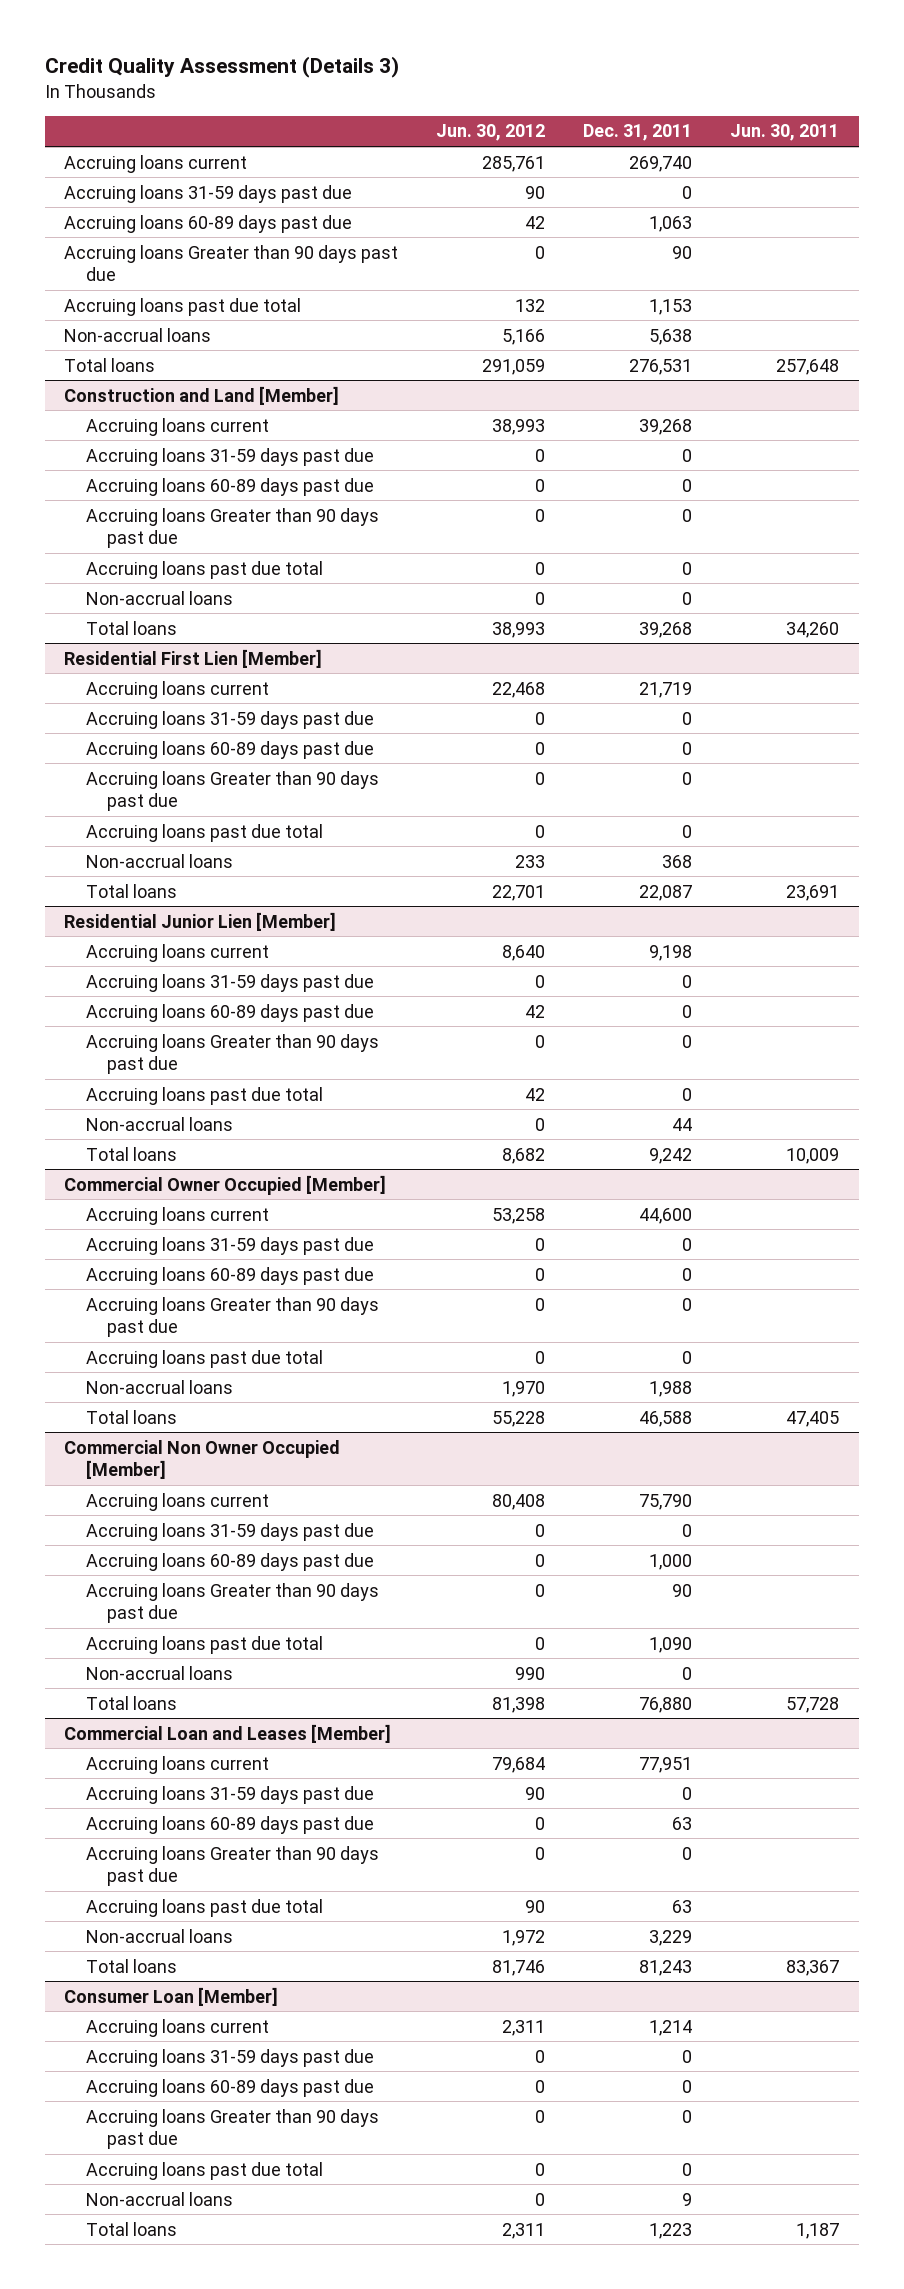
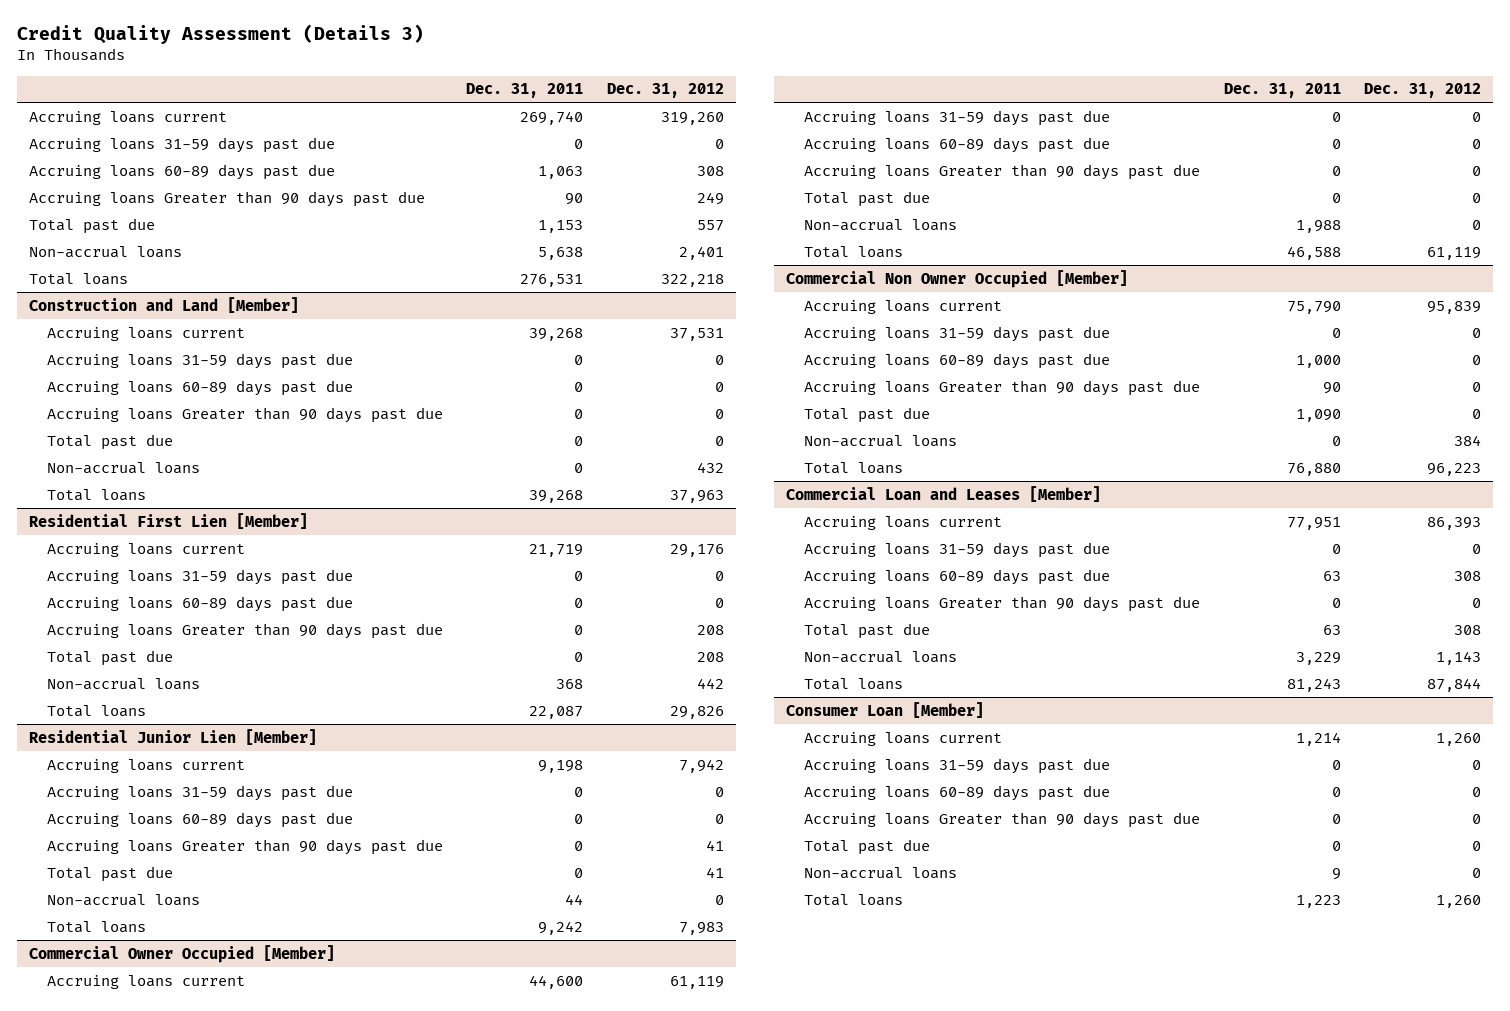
[436,124,546,142] Jun. 30, 2012 -> none
[730,124,840,142] Jun. 30, 2011 -> none
none -> [607,83,725,99] Dec. 31, 2012
[64,297,302,316] Accruing loans past due total -> [28,217,155,234] Total past due
[85,560,323,579] Accruing loans past due total -> [46,433,173,450] Total past due
[85,823,323,842] Accruing loans past due total -> [46,649,173,666] Total past due
[85,1086,323,1105] Accruing loans past due total -> [46,865,173,882] Total past due
[85,1349,323,1368] Accruing loans past due total -> [803,190,930,207] Total past due
[85,1635,323,1654] Accruing loans past due total -> [803,406,930,423] Total past due
[85,1898,323,1917] Accruing loans past due total -> [803,622,930,639] Total past due
[85,2161,323,2180] Accruing loans past due total -> [803,838,930,855] Total past due

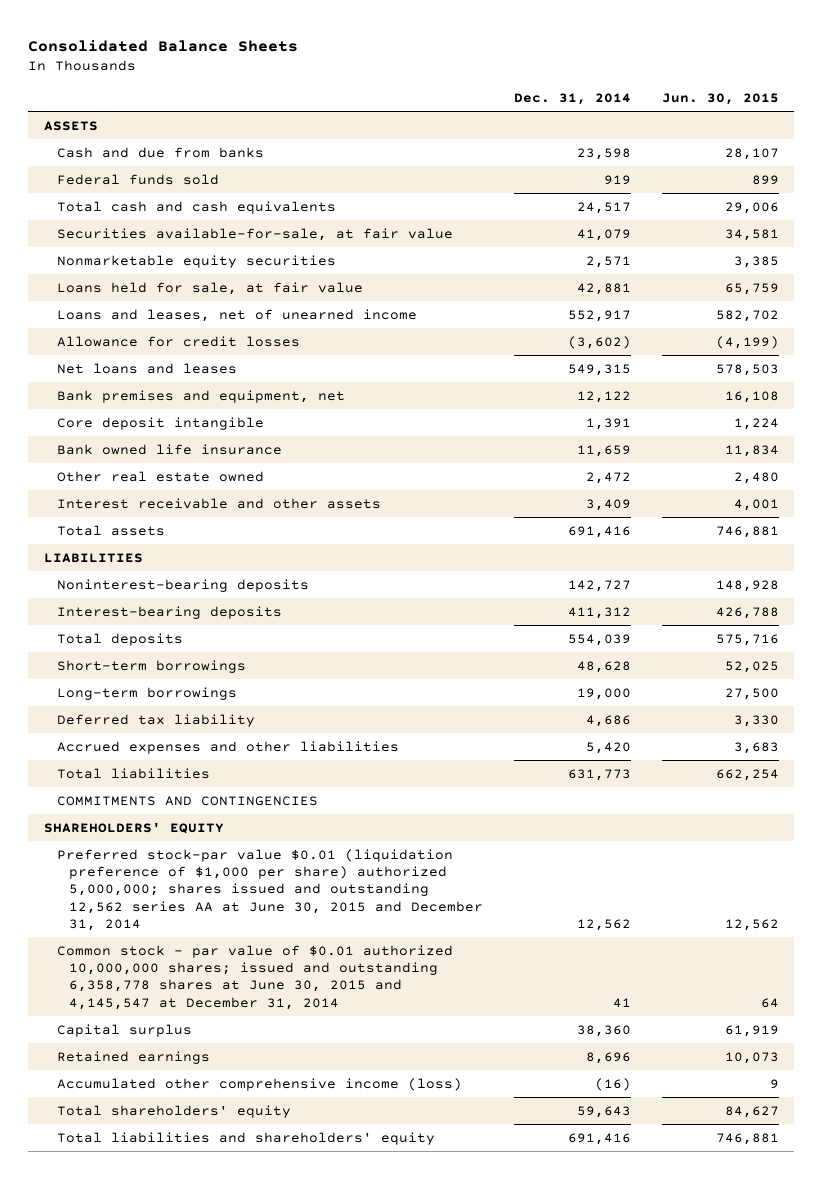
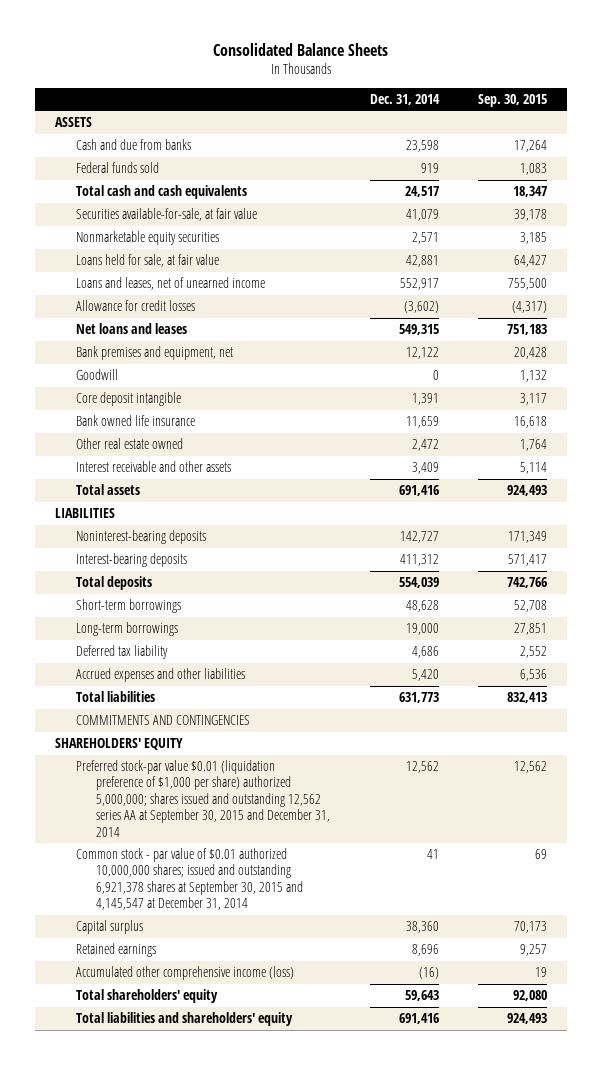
[661,93,779,106] Jun. 30, 2015 -> none
none -> [478,93,548,107] Sep. 30, 2015
none -> [75,369,118,381] Goodwill
[56,848,484,931] Preferred stock-par value $0.01 (liquidation preference of $1,000 per share) authorized 5,000,000; shares issued and outstanding 12,562 series AA at June 30, 2015 and December 31, 2014 -> [75,760,331,837] Preferred stock-par value $0.01 (liquidation preference of $1,000 per share) authorized 5,000,000; shares issued and outstanding 12,562 series AA at September 30, 2015 and December 31, 2014
[56,944,453,1010] Common stock - par value of $0.01 authorized 10,000,000 shares; issued and outstanding 6,358,778 shares at June 30, 2015 and 4,145,547 at December 31, 2014 -> [75,848,304,911] Common stock - par value of $0.01 authorized 10,000,000 shares; issued and outstanding 6,921,378 shares at September 30, 2015 and 4,145,547 at December 31, 2014

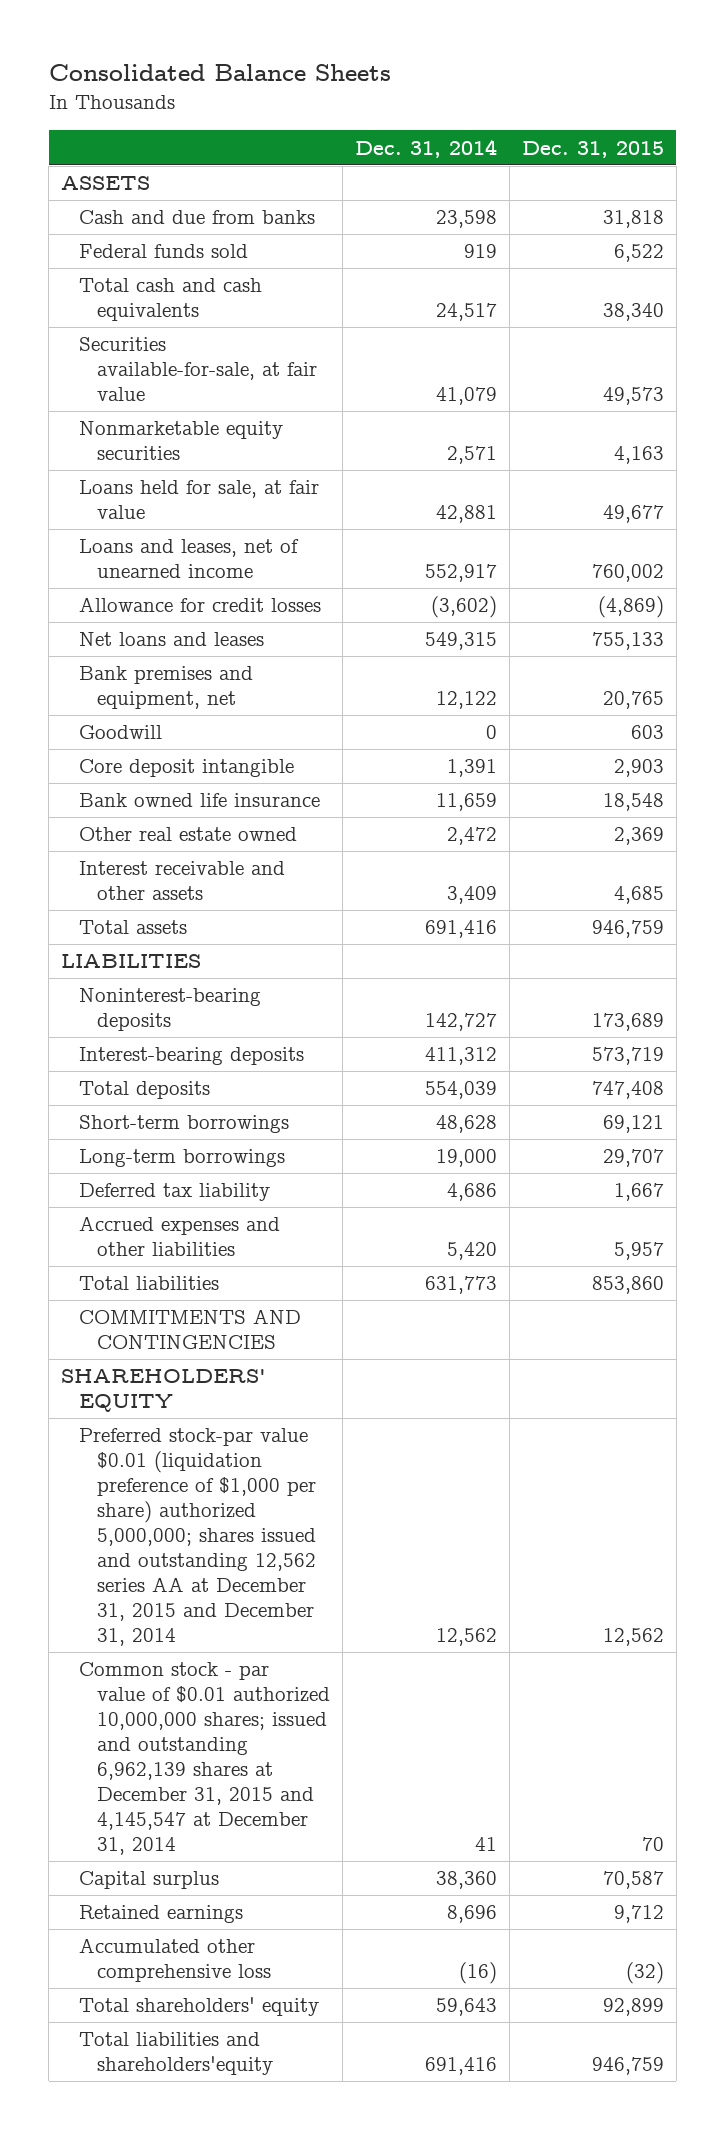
[478,93,548,107] Sep. 30, 2015 -> none
none -> [521,140,664,158] Dec. 31, 2015
[75,760,331,837] Preferred stock-par value $0.01 (liquidation preference of $1,000 per share) authorized 5,000,000; shares issued and outstanding 12,562 series AA at September 30, 2015 and December 31, 2014 -> [78,1428,316,1647] Preferred stock-par value $0.01 (liquidation preference of $1,000 per share) authorized 5,000,000; shares issued and outstanding 12,562 series AA at December 31, 2015 and December 31, 2014
[75,848,304,911] Common stock - par value of $0.01 authorized 10,000,000 shares; issued and outstanding 6,921,378 shares at September 30, 2015 and 4,145,547 at December 31, 2014 -> [78,1662,330,1856] Common stock - par value of $0.01 authorized 10,000,000 shares; issued and outstanding 6,962,139 shares at December 31, 2015 and 4,145,547 at December 31, 2014
[75,966,294,981] Accumulated other comprehensive income (loss) -> [78,1938,271,1983] Accumulated other comprehensive loss
[75,1012,293,1027] Total liabilities and shareholders' equity -> [78,2032,273,2076] Total liabilities and shareholders'equity

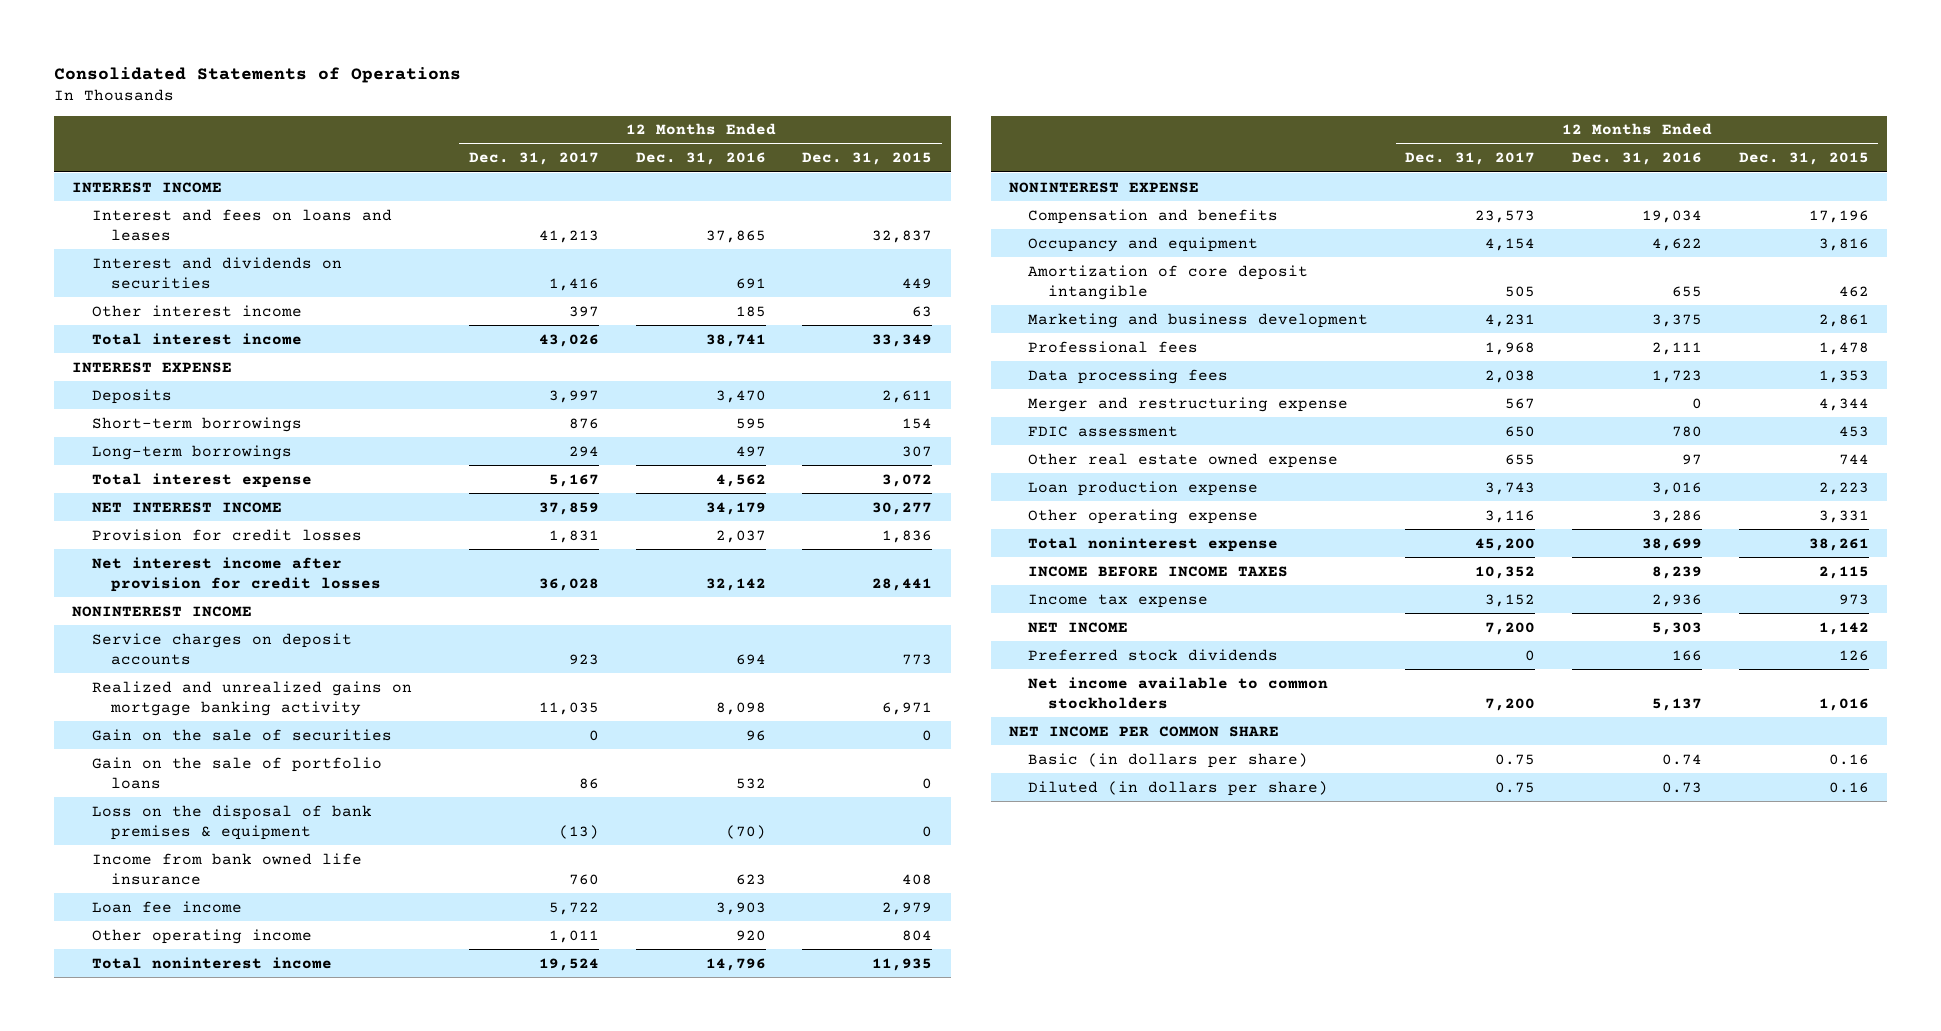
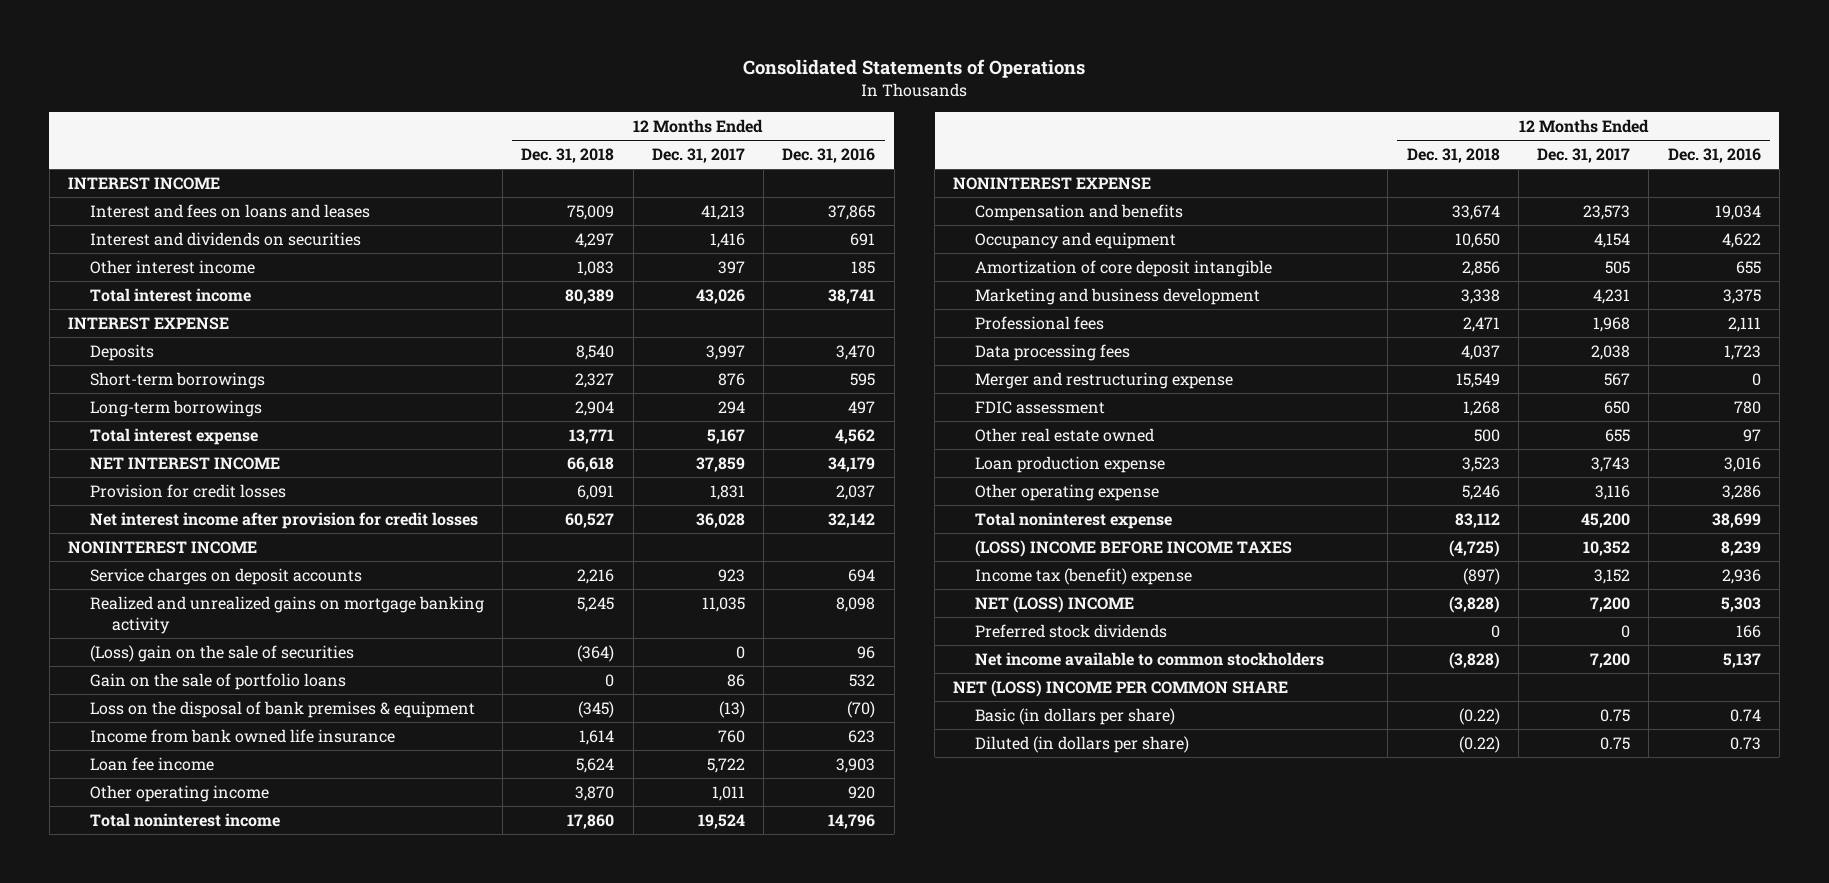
[802,152,933,166] Dec. 31, 2015 -> none
none -> [521,147,615,163] Dec. 31, 2018
[91,728,392,741] Gain on the sale of securities -> [89,644,354,662] (Loss) gain on the sale of securities
[1028,452,1339,468] Other real estate owned expense -> [975,427,1155,442] Other real estate owned
[1028,565,1289,577] INCOME BEFORE INCOME TAXES -> [975,539,1293,557] (LOSS) INCOME BEFORE INCOME TAXES
[1028,593,1209,608] Income tax expense -> [975,567,1193,585] Income tax (benefit) expense
[1028,621,1129,633] NET INCOME -> [975,595,1135,613] NET (LOSS) INCOME
[1008,725,1279,737] NET INCOME PER COMMON SHARE -> [953,679,1289,697] NET (LOSS) INCOME PER COMMON SHARE

